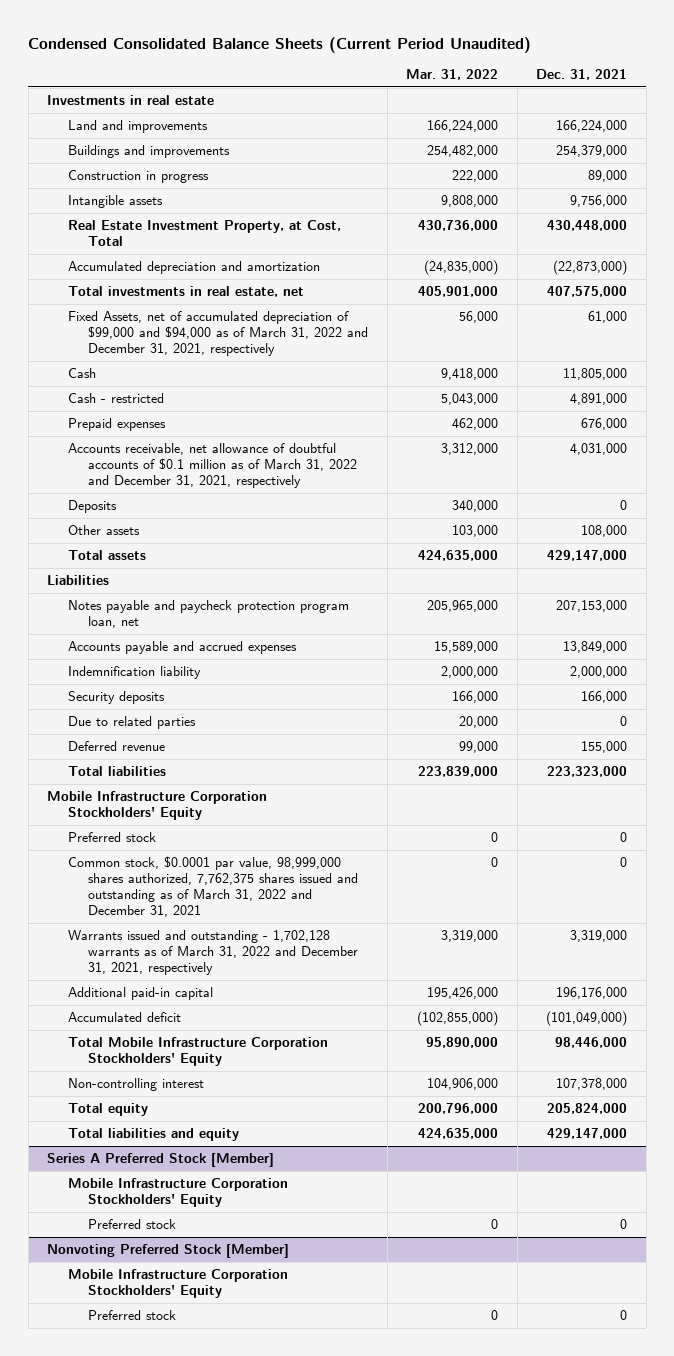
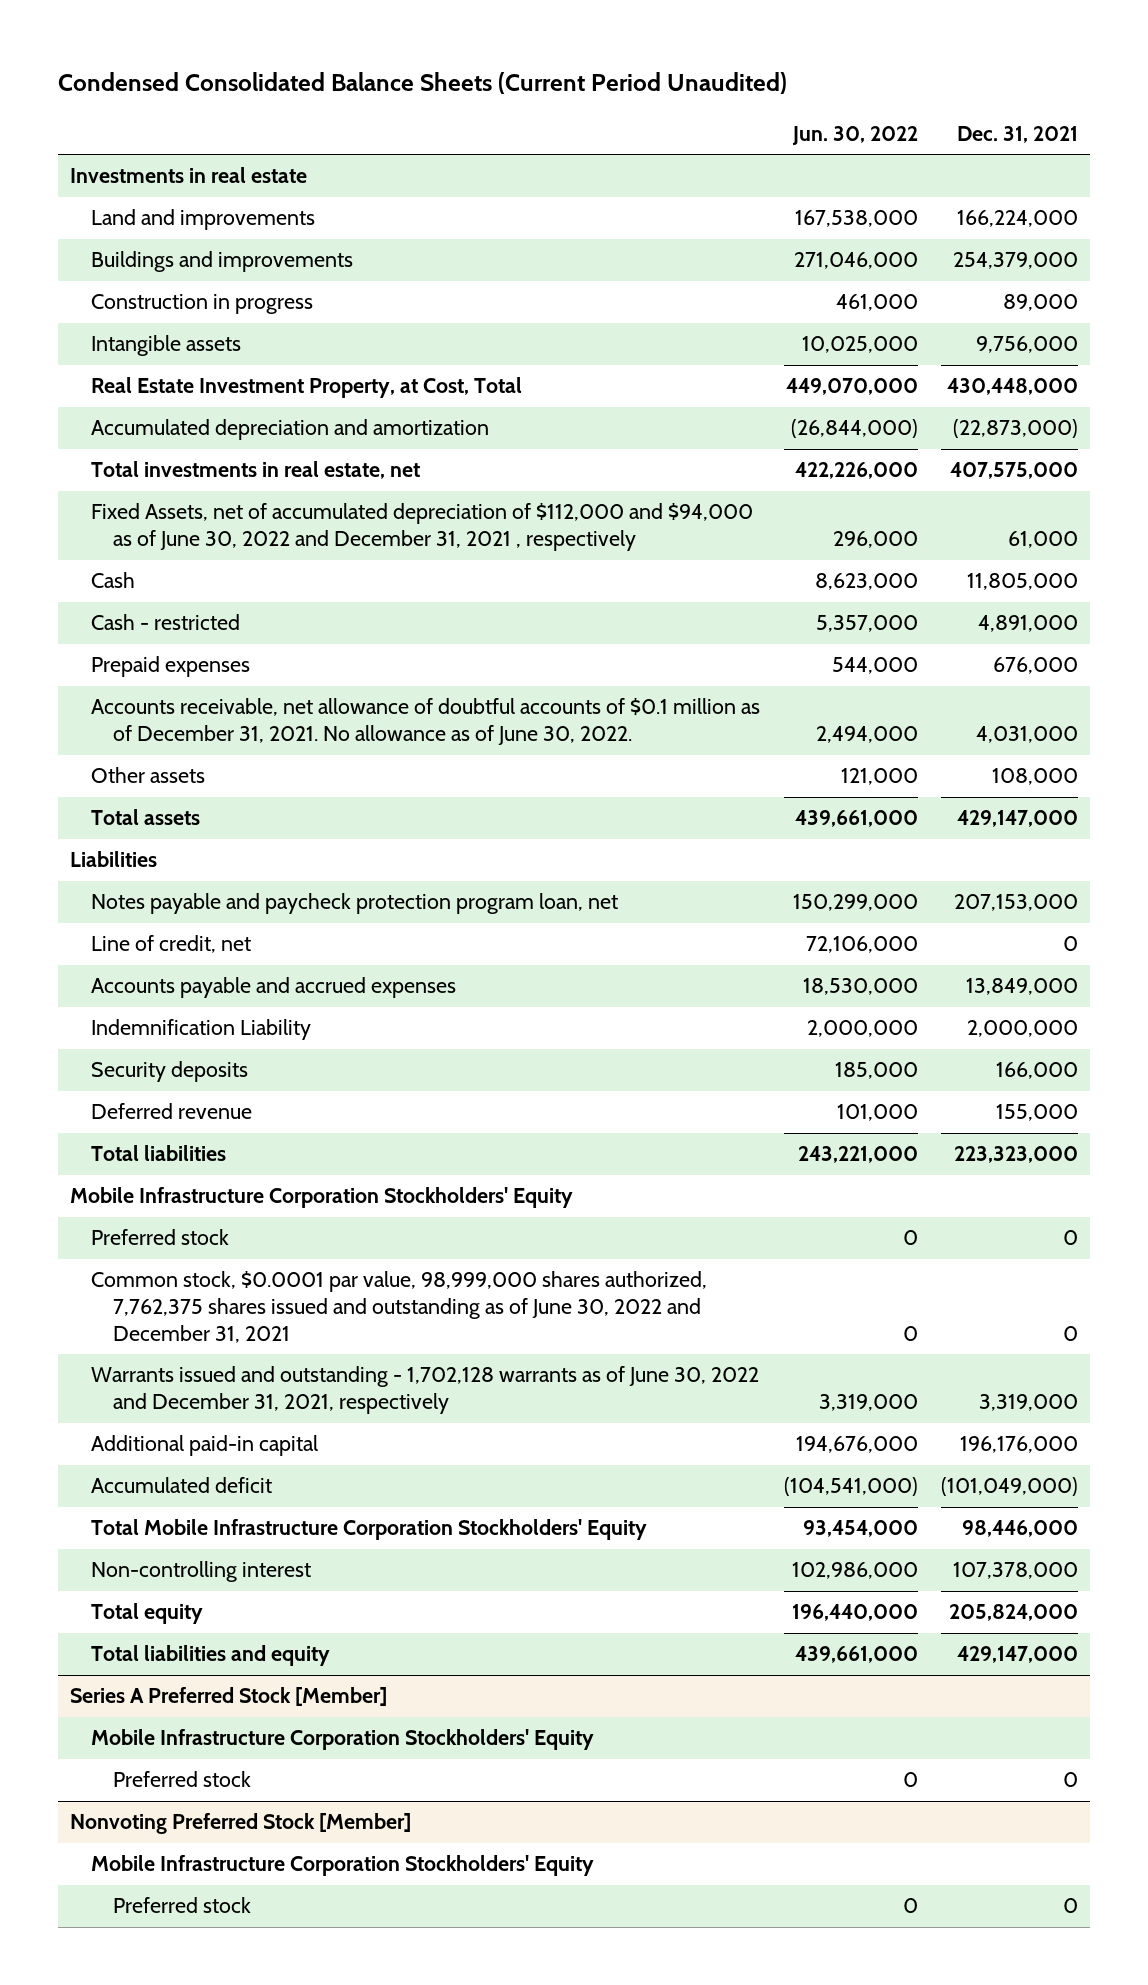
[406,69,499,81] Mar. 31, 2022 -> none
none -> [791,125,918,145] Jun. 30, 2022
[67,311,369,357] Fixed Assets, net of accumulated depreciation of $99,000 and $94,000 as of March 31, 2022 and December 31, 2021, respectively -> [91,503,754,551] Fixed Assets, net of accumulated depreciation of $112,000 and $94,000 as of June 30, 2022 and December 31, 2021 , respectively
[67,500,117,514] Deposits -> none
[67,443,358,489] Accounts receivable, net allowance of doubtful accounts of $0.1 million as of March 31, 2022 and December 31, 2021, respectively -> [91,698,761,745] Accounts receivable, net allowance of doubtful accounts of $0.1 million as of December 31, 2021. No allowance as of June 30, 2022.
none -> [91,935,252,954] Line of credit, net
[67,666,201,680] Indemnification liability -> [91,1019,312,1041] Indemnification Liability
[67,716,196,730] Due to related parties -> none
[67,856,359,917] Common stock, $0.0001 par value, 98,999,000 shares authorized, 7,762,375 shares issued and outstanding as of March 31, 2022 and December 31, 2021 -> [91,1271,708,1343] Common stock, $0.0001 par value, 98,999,000 shares authorized, 7,762,375 shares issued and outstanding as of June 30, 2022 and December 31, 2021
[67,930,359,976] Warrants issued and outstanding - 1,702,128 warrants as of March 31, 2022 and December 31, 2021, respectively -> [91,1366,760,1414] Warrants issued and outstanding - 1,702,128 warrants as of June 30, 2022 and December 31, 2021, respectively

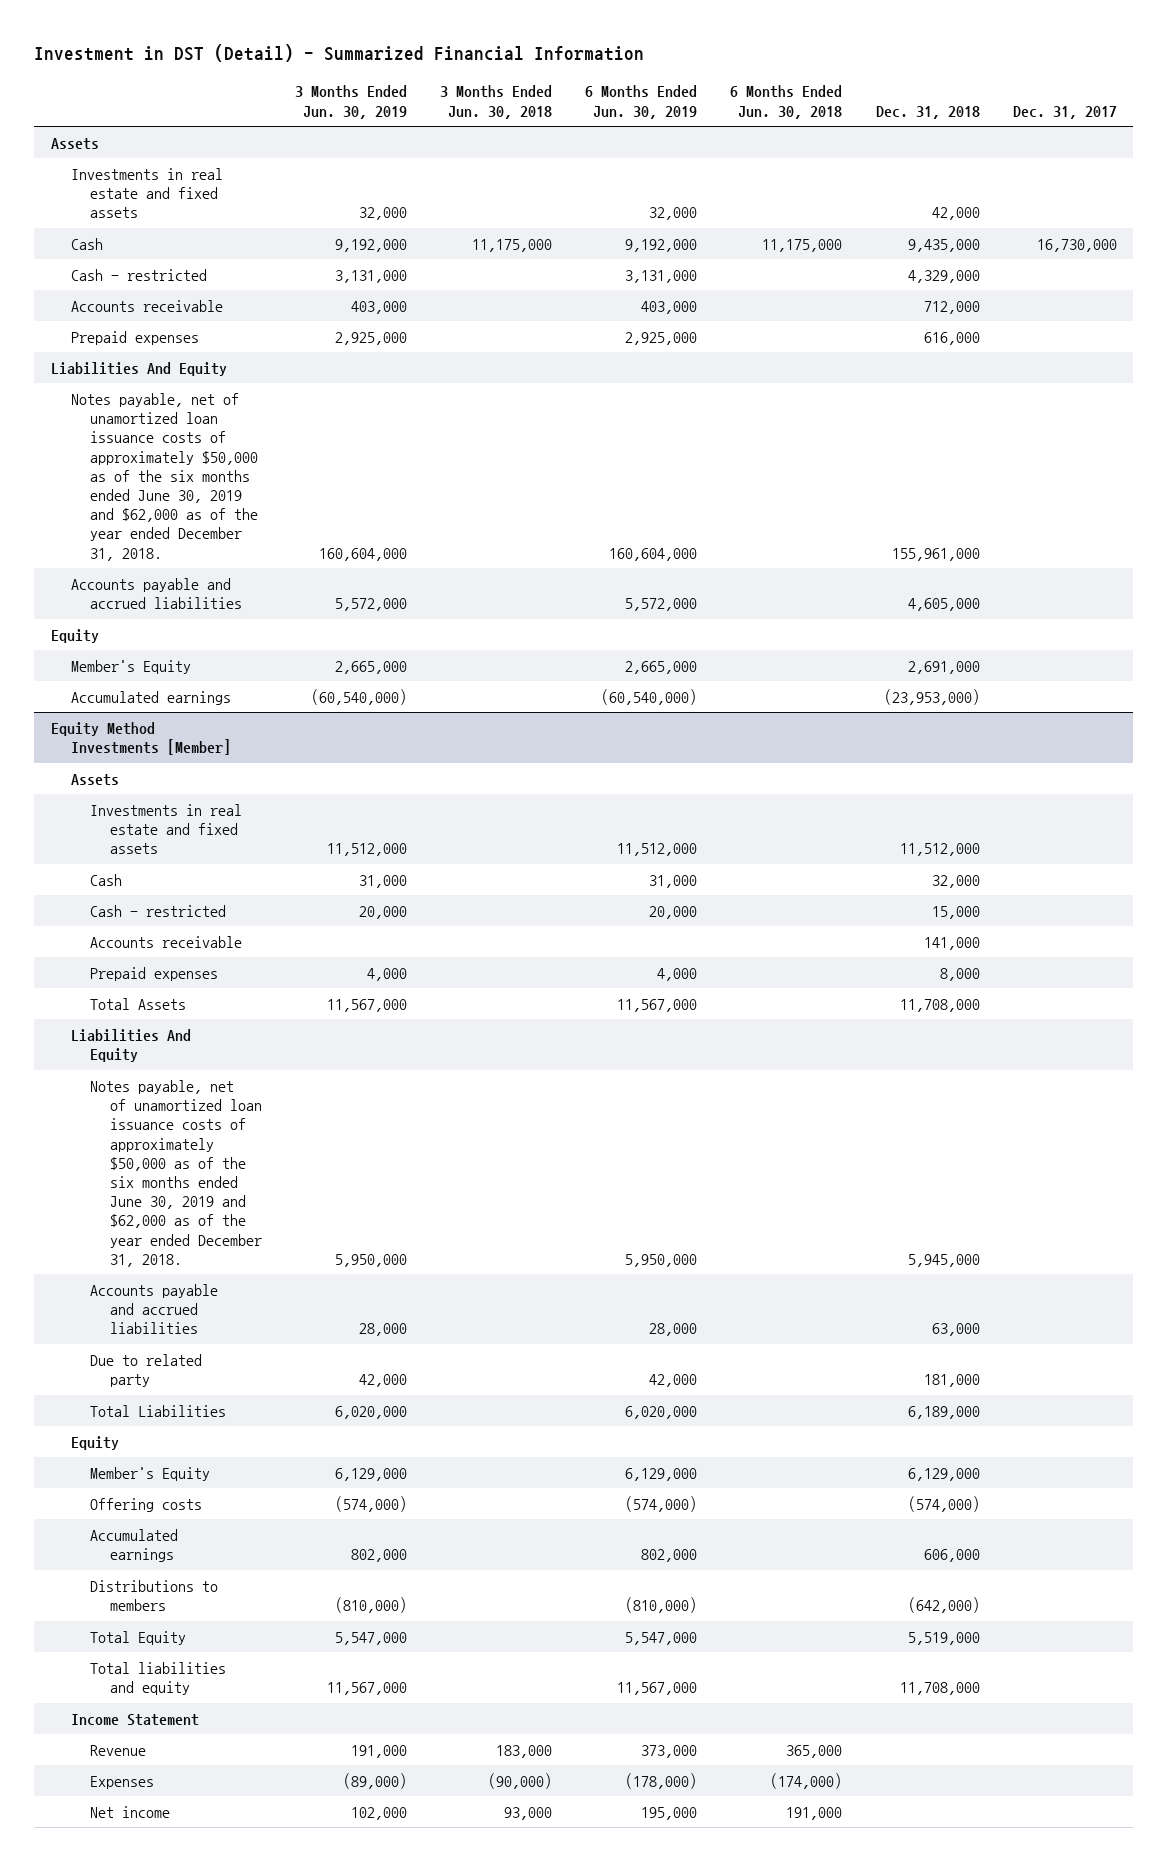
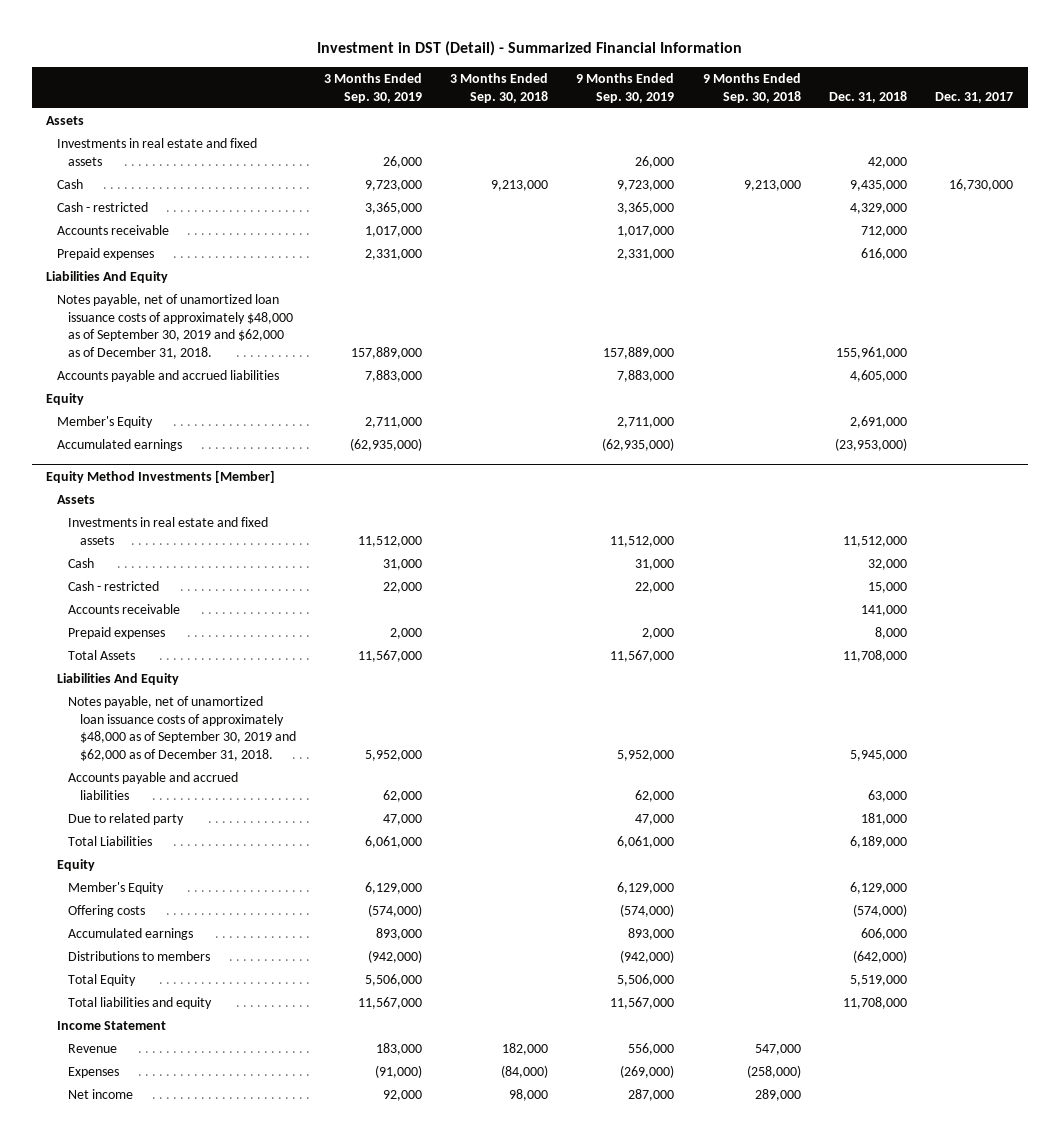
[295,85,408,119] 3 Months Ended Jun. 30, 2019 -> none
[440,85,553,119] 3 Months Ended Jun. 30, 2018 -> none
[585,85,698,119] 6 Months Ended Jun. 30, 2019 -> none
[730,85,843,119] 6 Months Ended Jun. 30, 2018 -> none
none -> [323,73,422,103] 3 Months Ended Sep. 30, 2019
none -> [450,73,549,103] 3 Months Ended Sep. 30, 2018
none -> [576,73,675,103] 9 Months Ended Sep. 30, 2019
none -> [702,73,801,103] 9 Months Ended Sep. 30, 2018
[70,392,259,561] Notes payable, net of unamortized loan issuance costs of approximately $50,000 as of the six months ended June 30, 2019 and $62,000 as of the year ended December 31, 2018. -> [57,293,294,360] Notes payable, net of unamortized loan issuance costs of approximately $48,000 as of September 30, 2019 and $62,000 as of December 31, 2018.
[90,1079,263,1267] Notes payable, net of unamortized loan issuance costs of approximately $50,000 as of the six months ended June 30, 2019 and $62,000 as of the year ended December 31, 2018. -> [68,695,296,762] Notes payable, net of unamortized loan issuance costs of approximately $48,000 as of September 30, 2019 and $62,000 as of December 31, 2018.

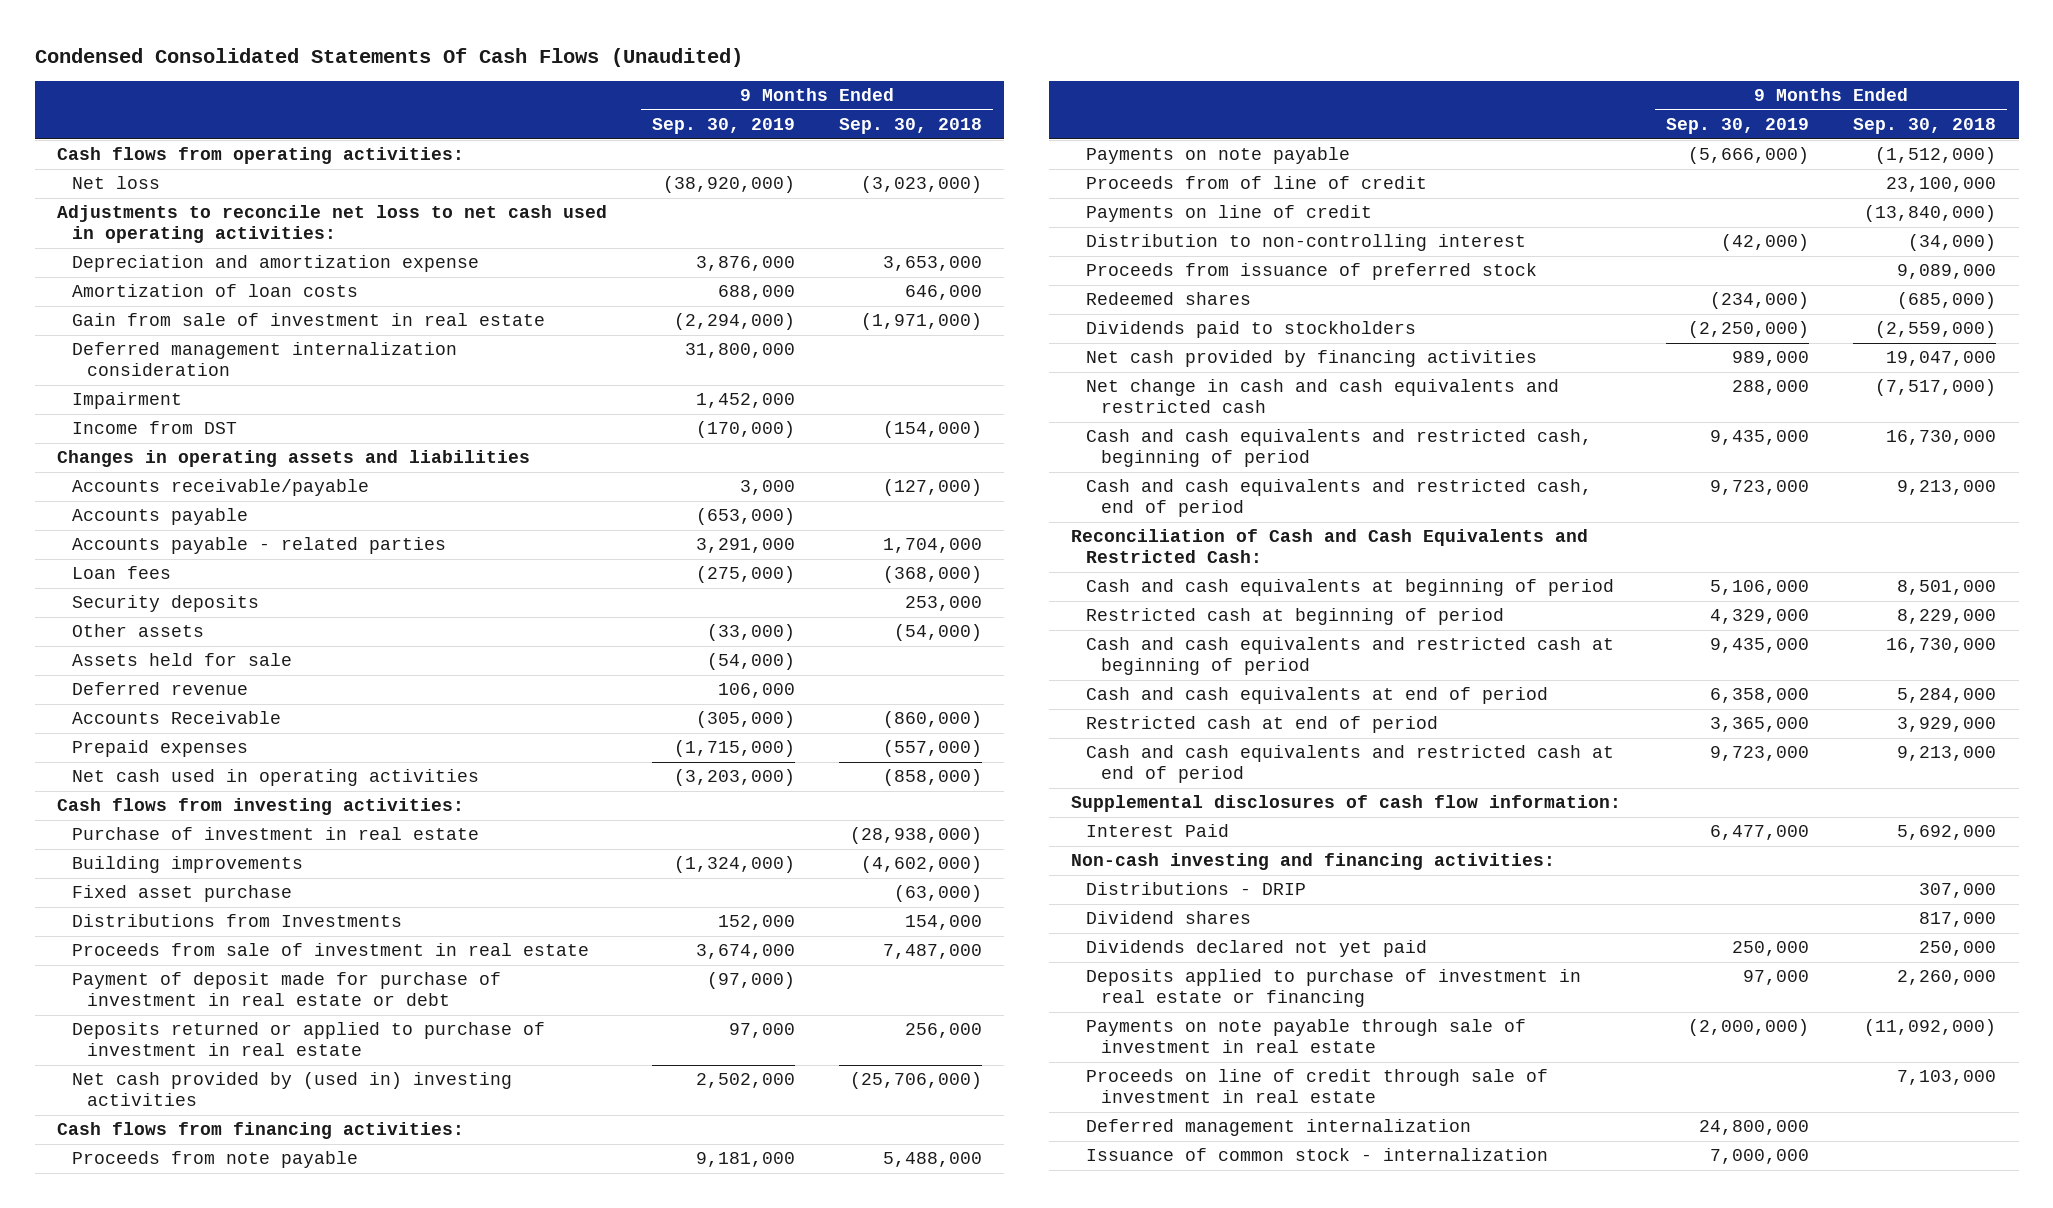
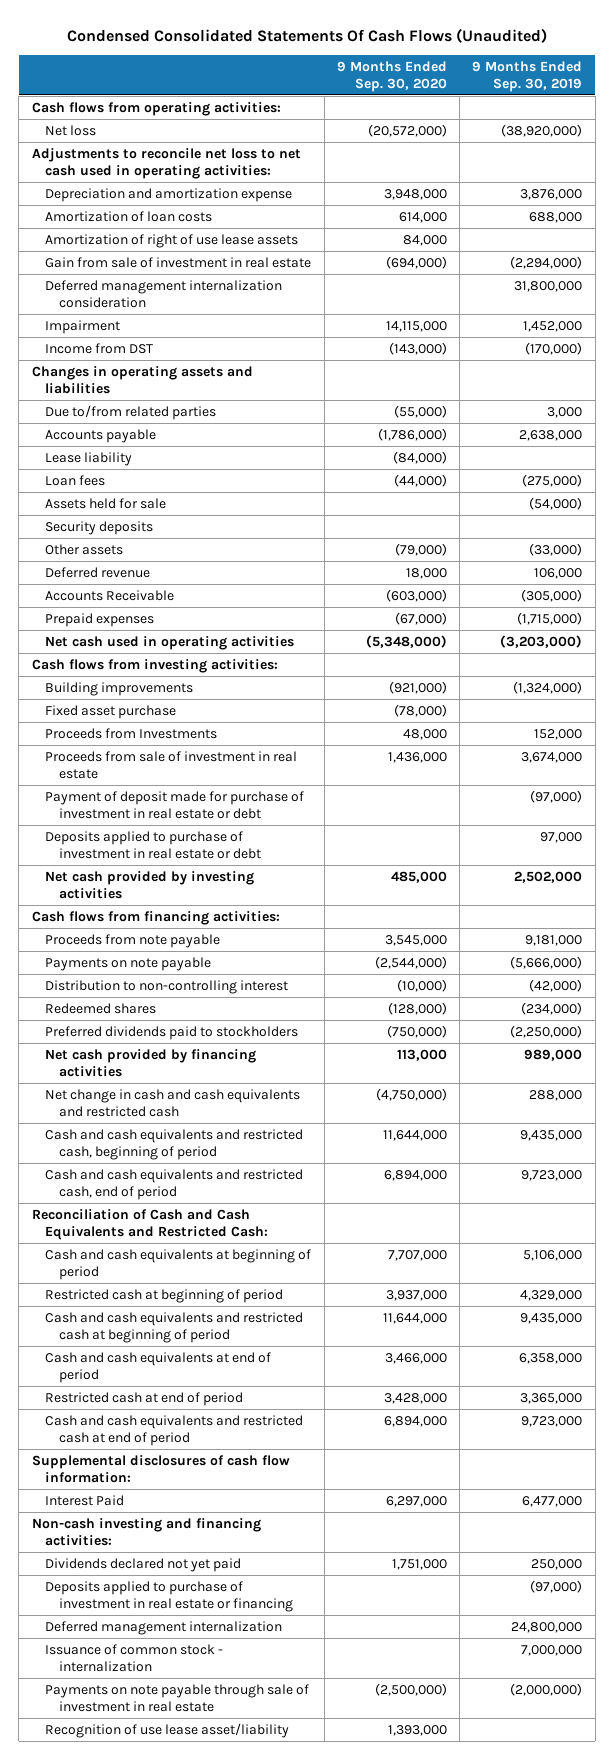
[839,118,983,135] Sep. 30, 2018 -> none
none -> [336,60,447,92] 9 Months Ended Sep. 30, 2020
none -> [45,233,299,248] Amortization of right of use lease assets
[72,537,447,555] Accounts payable - related parties -> none
[72,479,370,497] Accounts receivable/payable -> [45,404,217,420] Due to/from related parties
[695,508,795,526] (653,000) -> [519,429,583,441] 2,638,000
none -> [45,451,133,466] Lease liability
[72,653,293,667] Assets held for sale -> [45,497,167,509] Assets held for sale
[72,827,480,841] Purchase of investment in real estate -> none
[72,914,403,928] Distributions from Investments -> [45,727,218,739] Proceeds from Investments
[72,1022,546,1057] Deposits returned or applied to purchase of investment in real estate -> [45,830,262,860] Deposits applied to purchase of investment in real estate or debt
[72,1072,513,1107] Net cash provided by (used in) investing activities -> [45,870,255,900] Net cash provided by investing activities
[1086,176,1428,190] Proceeds from of line of credit -> none
[1086,205,1373,223] Payments on line of credit -> none
[1086,263,1538,281] Proceeds from issuance of preferred stock -> none
[1086,321,1417,339] Dividends paid to stockholders -> [45,1025,299,1040] Preferred dividends paid to stockholders
[1086,882,1307,896] Distributions - DRIP -> none
[1086,911,1252,925] Dividend shares -> none
[1086,1069,1549,1104] Proceeds on line of credit through sale of investment in real estate -> none
[1742,970,1809,986] 97,000 -> [530,1579,583,1593] (97,000)
[1086,1019,1527,1054] Payments on note payable through sale of investment in real estate -> [45,1683,310,1713] Payments on note payable through sale of investment in real estate
none -> [45,1722,290,1738] Recognition of use lease asset/liability

